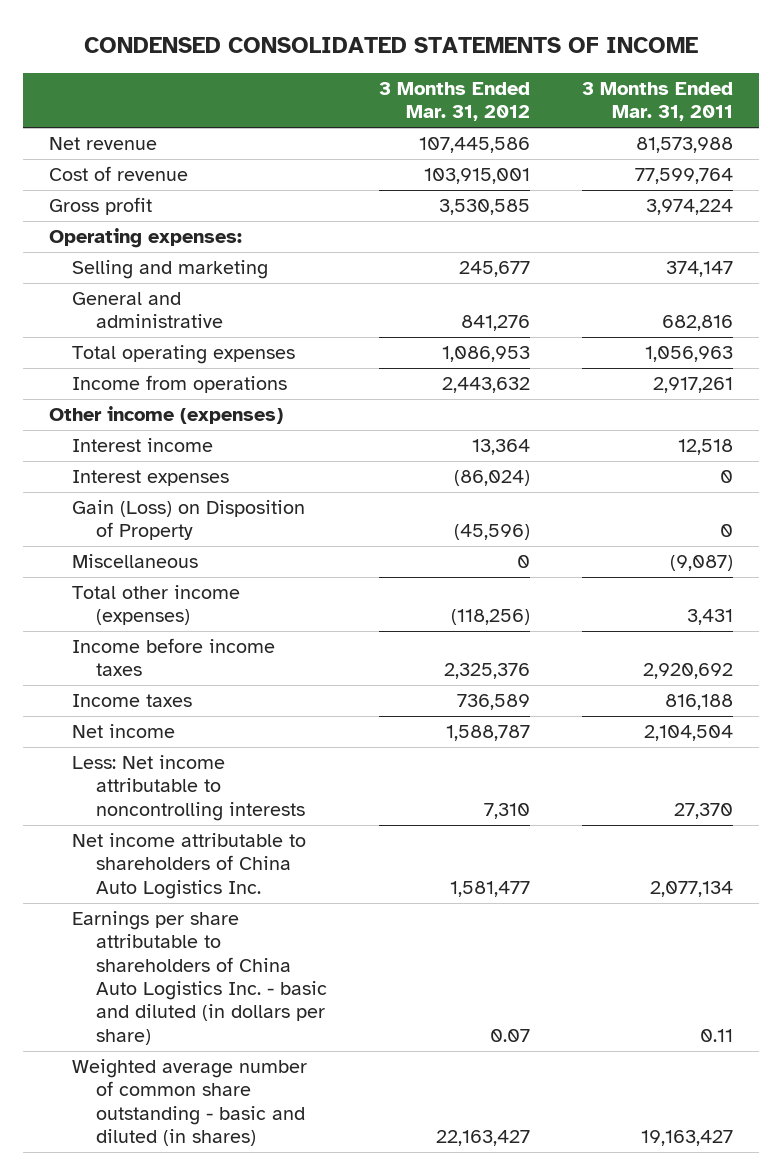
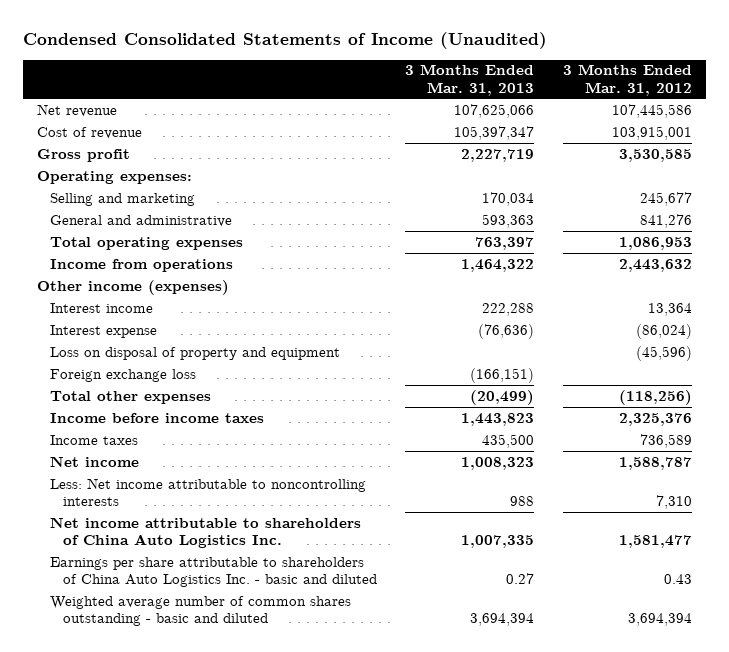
[83,37,698,54] CONDENSED CONSOLIDATED STATEMENTS OF INCOME -> [22,32,547,50] Condensed Consolidated Statements of Income (Unaudited)
[581,82,733,122] 3 Months Ended Mar. 31, 2011 -> none
none -> [405,64,535,96] 3 Months Ended Mar. 31, 2013
[72,554,199,569] Miscellaneous -> none
[72,470,230,487] Interest expenses -> [49,324,157,338] Interest expense
[72,500,306,541] Gain (Loss) on Disposition of Property -> [49,346,340,360] Loss on disposal of property and equipment
none -> [49,368,196,382] Foreign exchange loss
[72,585,241,626] Total other income (expenses) -> [49,390,211,404] Total other expenses
[72,911,327,1045] Earnings per share attributable to shareholders of China Auto Logistics Inc. - basic and diluted (in dollars per share) -> [49,556,377,588] Earnings per share attributable to shareholders of China Auto Logistics Inc. - basic and diluted
[489,1028,530,1042] 0.07 -> [663,574,692,585] 0.43
[72,1059,308,1147] Weighted average number of common share outstanding - basic and diluted (in shares) -> [49,595,351,627] Weighted average number of common shares outstanding - basic and diluted
[435,1130,530,1147] 22,163,427 -> [627,613,692,627] 3,694,394

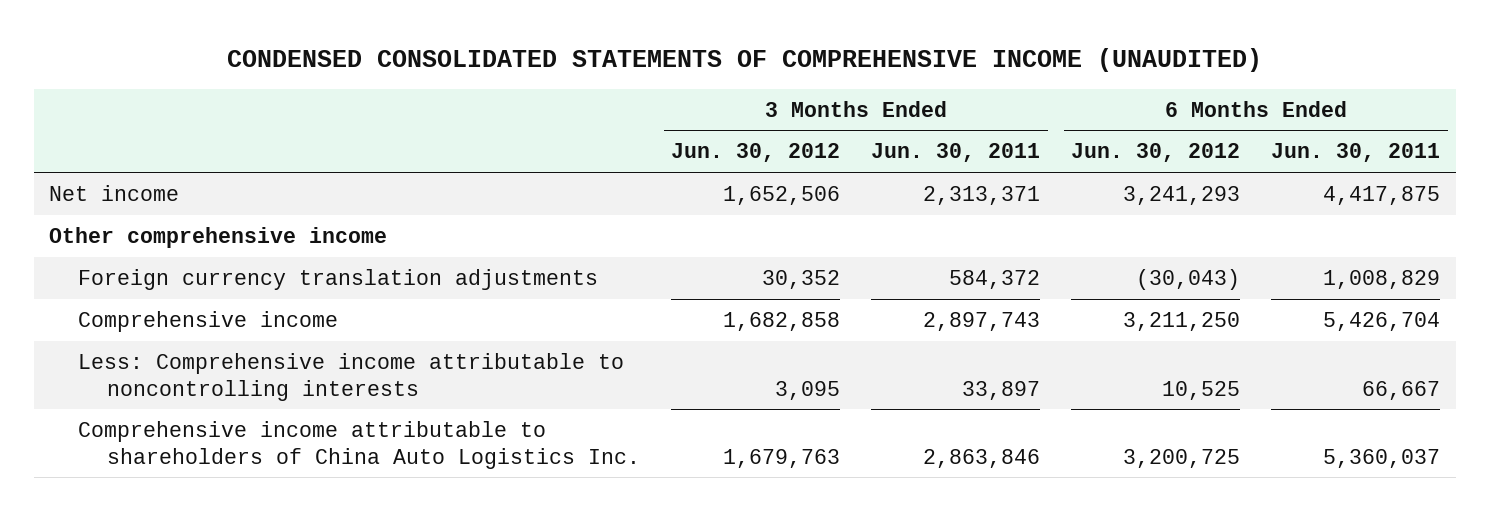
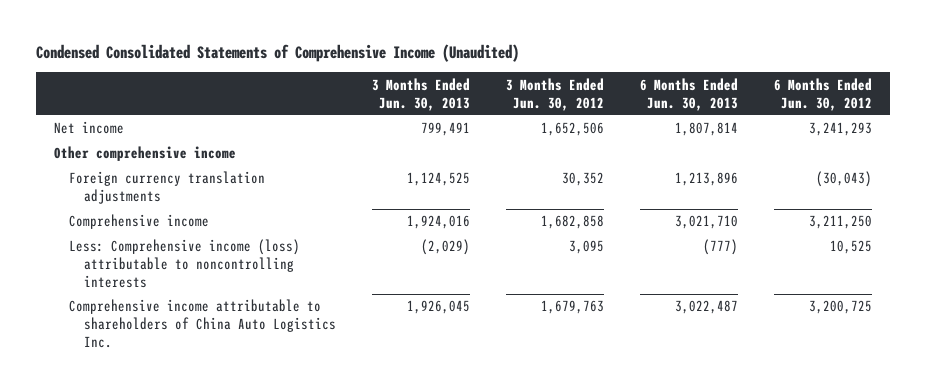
[226,48,1262,73] CONDENSED CONSOLIDATED STATEMENTS OF COMPREHENSIVE INCOME (UNAUDITED) -> [35,44,519,63] Condensed Consolidated Statements of Comprehensive Income (Unaudited)
[871,143,1041,163] Jun. 30, 2011 -> none
[1271,143,1441,163] Jun. 30, 2011 -> none
none -> [371,77,470,111] 3 Months Ended Jun. 30, 2013
none -> [639,77,738,111] 6 Months Ended Jun. 30, 2013
[78,352,625,401] Less: Comprehensive income attributable to noncontrolling interests -> [68,239,300,288] Less: Comprehensive income (loss) attributable to noncontrolling interests

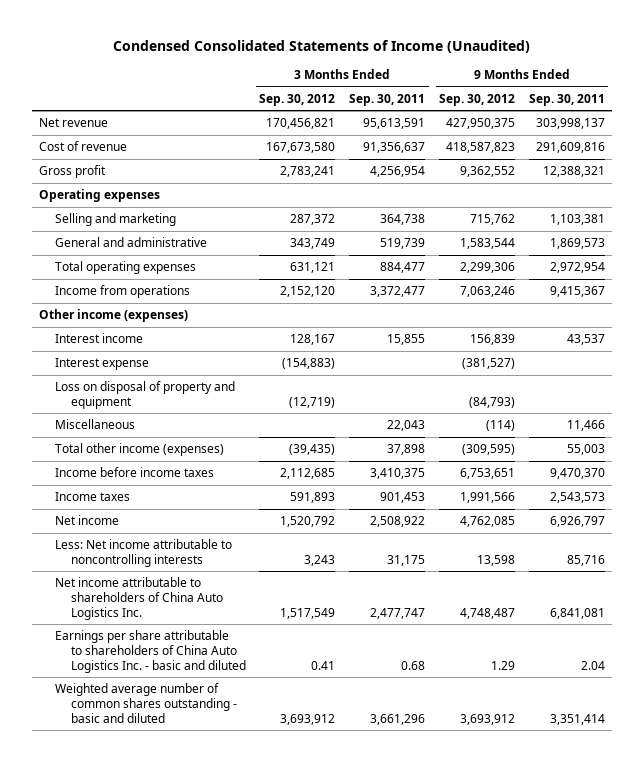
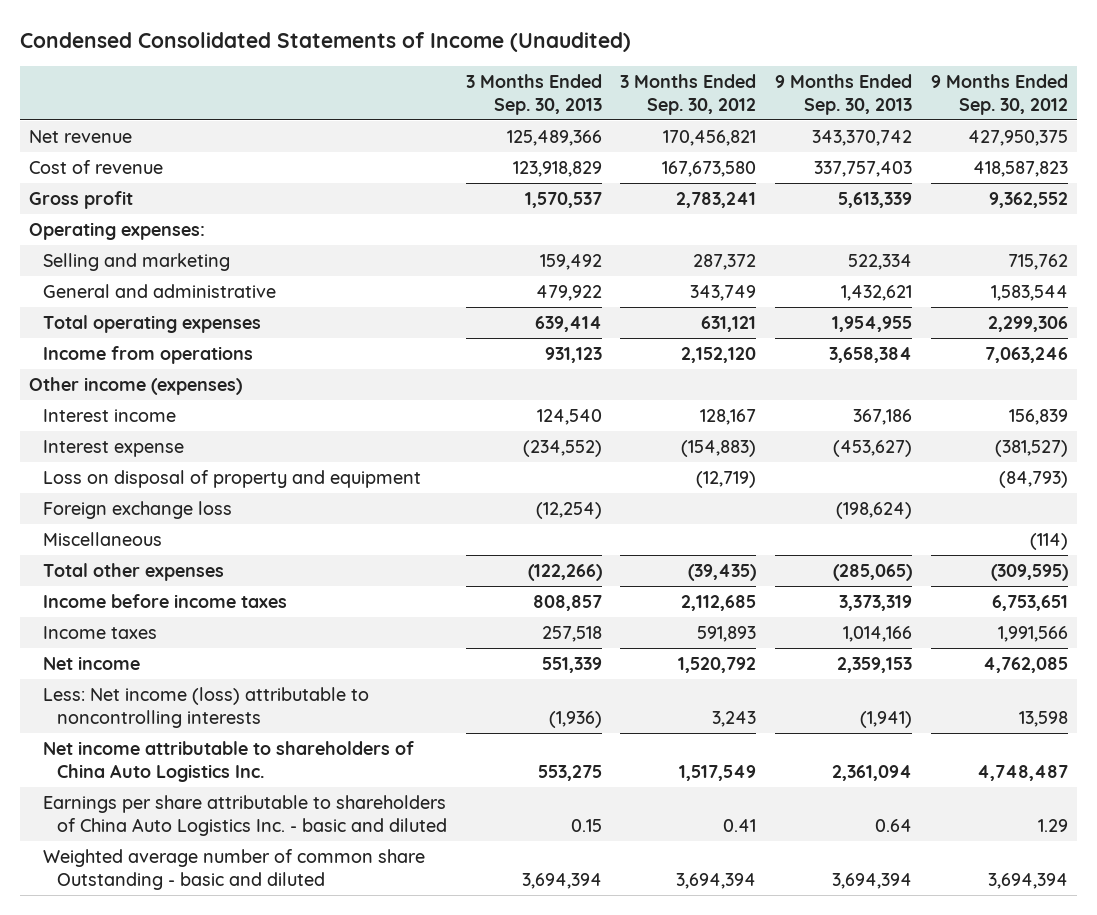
[349,93,426,106] Sep. 30, 2011 -> none
[528,93,605,106] Sep. 30, 2011 -> none
none -> [465,73,602,115] 3 Months Ended Sep. 30, 2013
none -> [774,73,912,115] 9 Months Ended Sep. 30, 2013
[38,189,160,203] Operating expenses -> [28,222,205,241] Operating expenses:
none -> [42,501,232,520] Foreign exchange loss
[54,443,224,457] Total other income (expenses) -> [42,563,224,582] Total other expenses
[54,539,232,567] Less: Net income attributable to noncontrolling interests -> [42,687,369,728] Less: Net income (loss) attributable to noncontrolling interests
[54,683,237,723] Weighted average number of common shares outstanding - basic and diluted -> [42,849,425,890] Weighted average number of common share Outstanding - basic and diluted
[280,713,336,725] 3,693,912 -> [676,872,757,889] 3,694,394
[459,713,515,725] 3,693,912 -> [987,872,1068,889] 3,694,394

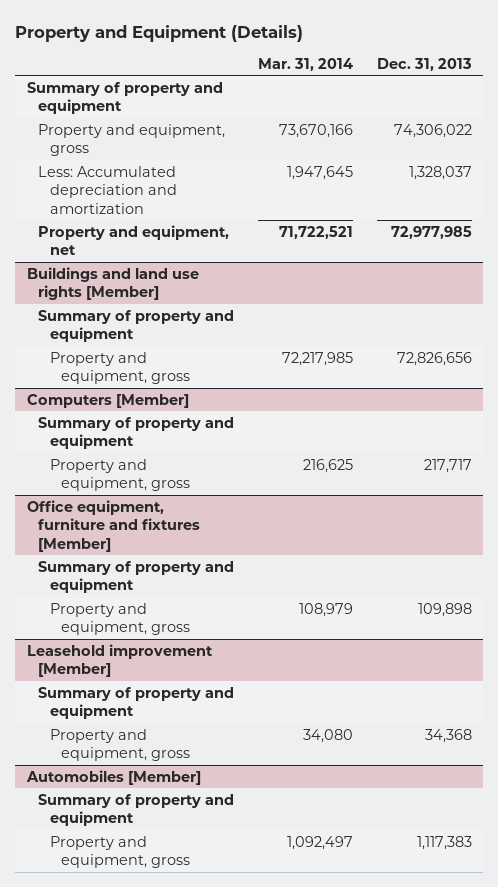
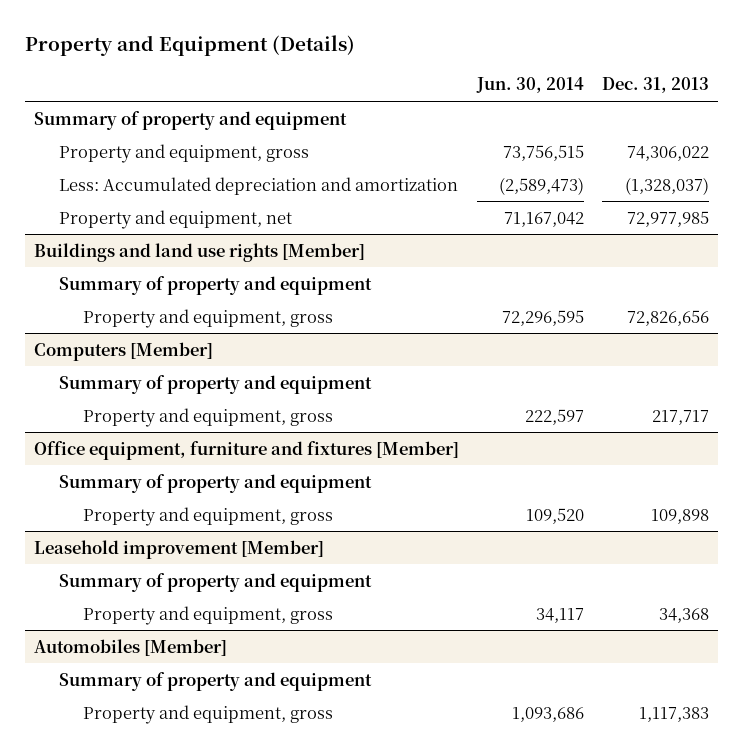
[257,57,353,71] Mar. 31, 2014 -> none
none -> [476,77,585,94] Jun. 30, 2014
[408,165,472,180] 1,328,037 -> [624,176,709,195] (1,328,037)

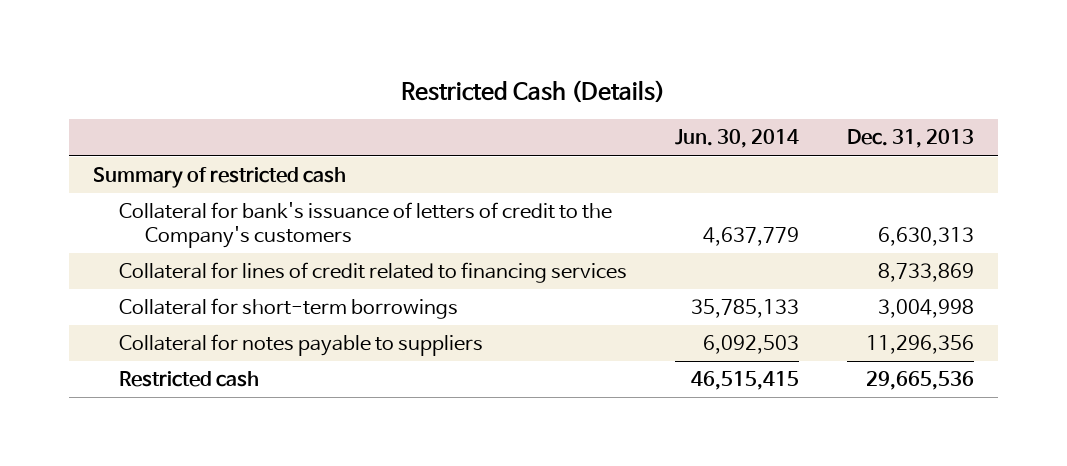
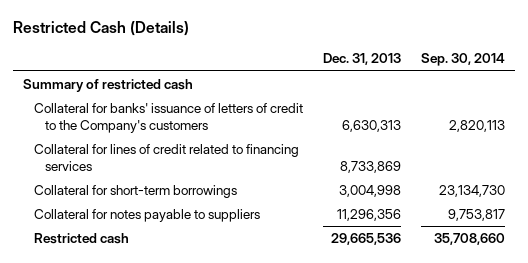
[674,129,799,149] Jun. 30, 2014 -> none
none -> [421,53,506,67] Sep. 30, 2014
[119,202,613,248] Collateral for bank's issuance of letters of credit to the Company's customers -> [33,102,303,134] Collateral for banks' issuance of letters of credit to the Company's customers

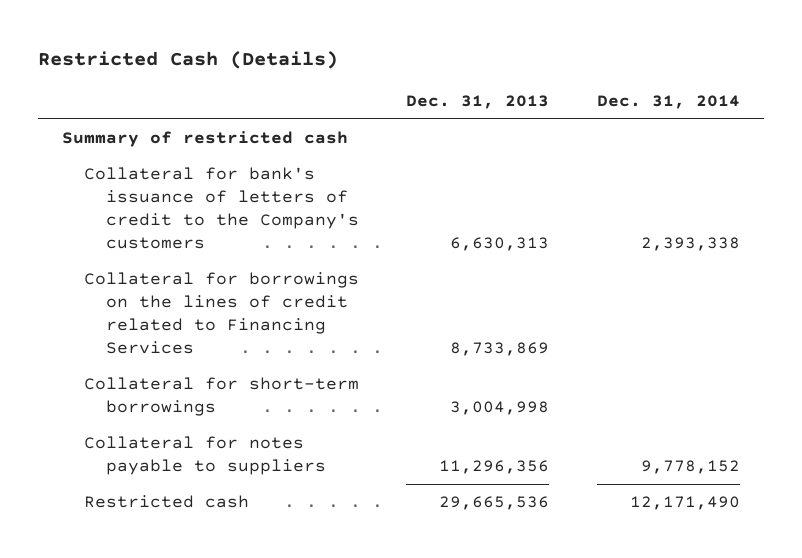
[421,53,506,67] Sep. 30, 2014 -> none
none -> [597,95,741,110] Dec. 31, 2014
[33,102,303,134] Collateral for banks' issuance of letters of credit to the Company's customers -> [83,167,359,250] Collateral for bank's issuance of letters of credit to the Company's customers
[33,143,299,172] Collateral for lines of credit related to financing services -> [83,272,359,355] Collateral for borrowings on the lines of credit related to Financing Services

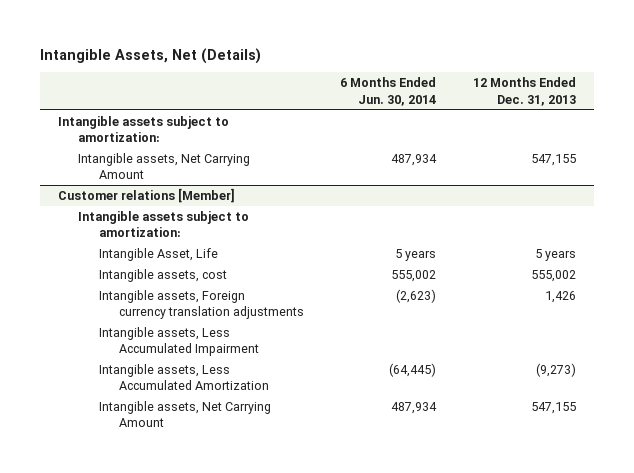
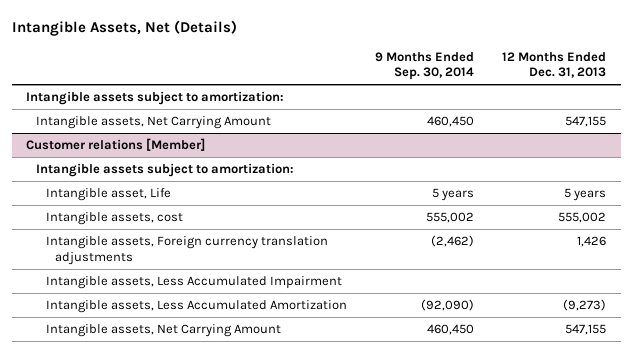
[340,77,437,106] 6 Months Ended Jun. 30, 2014 -> none
none -> [374,51,474,81] 9 Months Ended Sep. 30, 2014
[98,247,218,261] Intangible Asset, Life -> [45,188,171,202] Intangible asset, Life

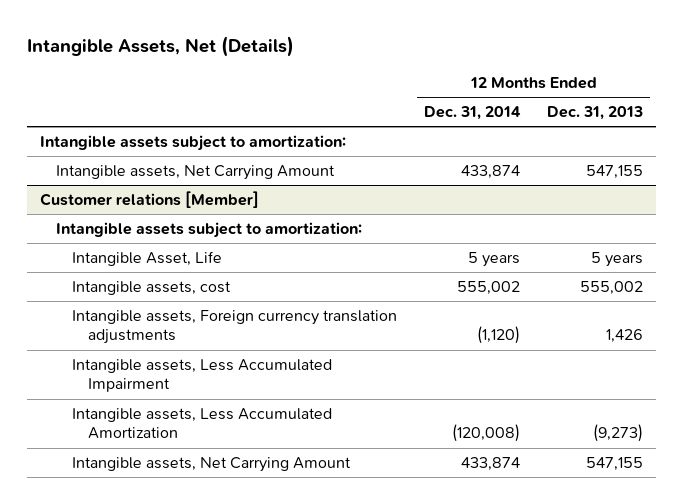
[374,51,474,81] 9 Months Ended Sep. 30, 2014 -> none
none -> [424,106,522,121] Dec. 31, 2014
[45,188,171,202] Intangible asset, Life -> [72,251,223,267] Intangible Asset, Life

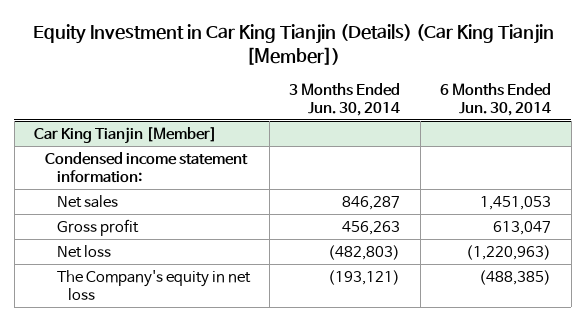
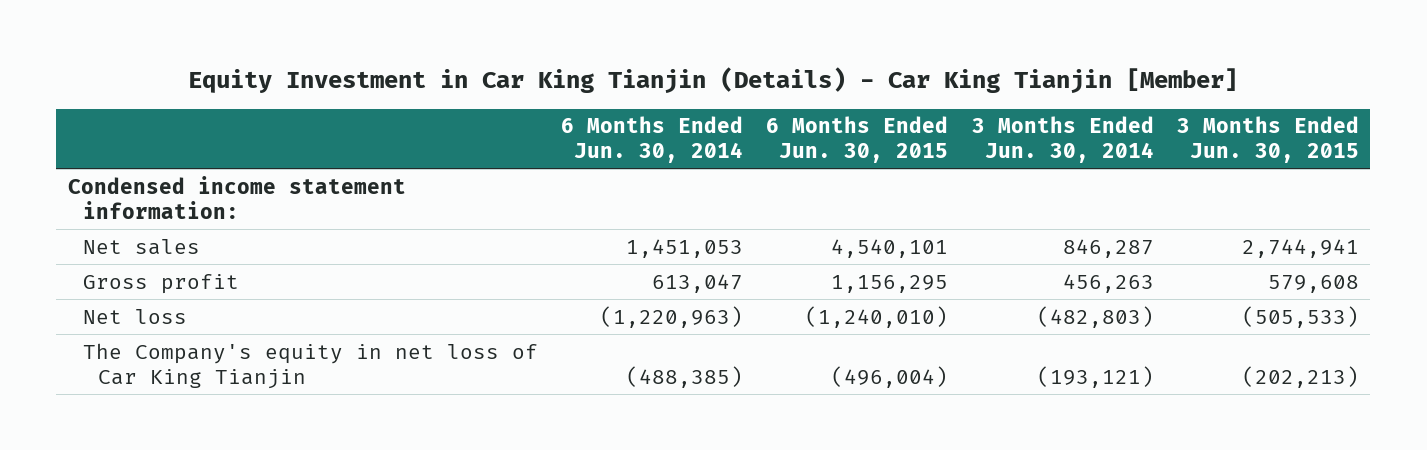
[32,24,554,65] Equity Investment in Car King Tianjin (Details) (Car King Tianjin [Member]) -> [188,67,1239,95] Equity Investment in Car King Tianjin (Details) - Car King Tianjin [Member]
none -> [766,116,949,164] 6 Months Ended Jun. 30, 2015
none -> [1176,116,1359,164] 3 Months Ended Jun. 30, 2015
[34,126,218,144] Car King Tianjin [Member] -> none
[56,269,251,300] The Company's equity in net loss -> [82,342,538,389] The Company's equity in net loss of Car King Tianjin

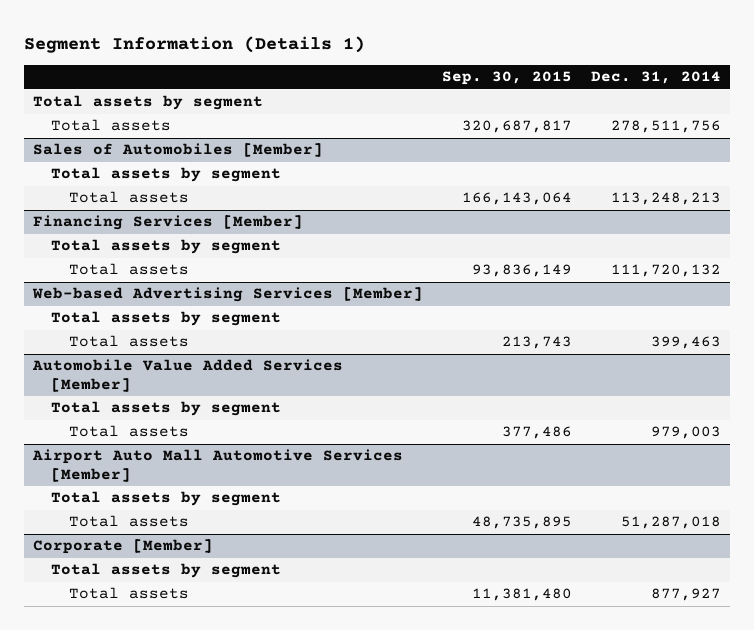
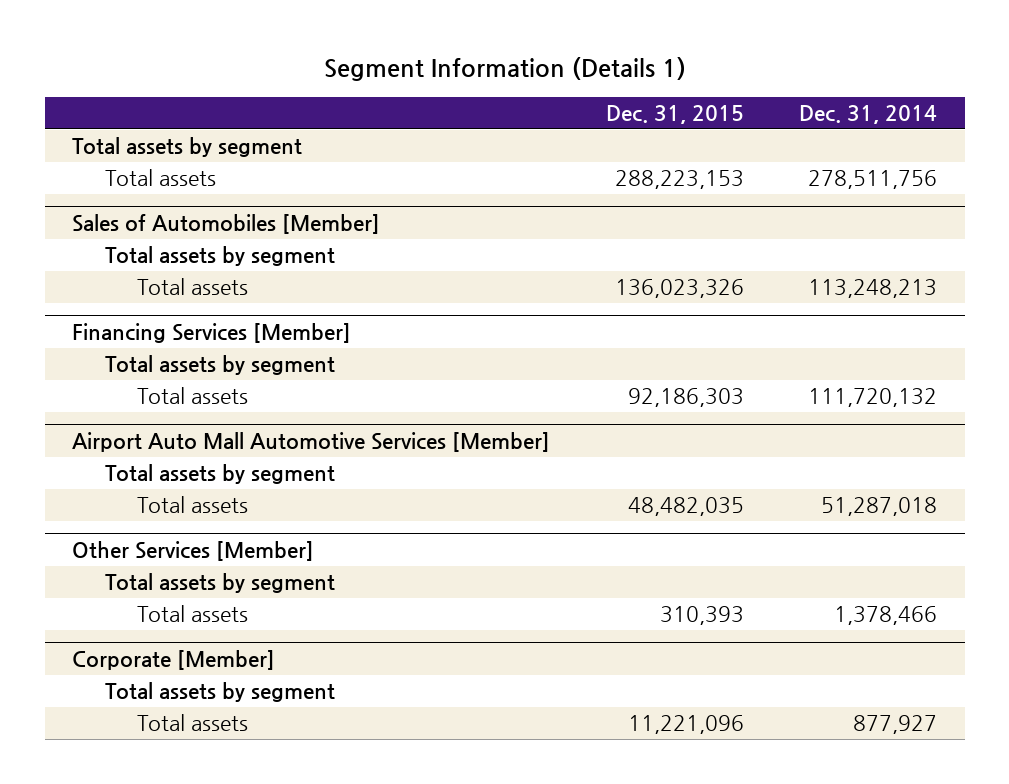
[442,71,573,86] Sep. 30, 2015 -> none
none -> [605,105,744,125] Dec. 31, 2015
[32,287,424,303] Web-based Advertising Services [Member] -> none
[51,311,282,327] Total assets by segment -> none
[69,335,190,348] Total assets -> none
[32,359,344,393] Automobile Value Added Services [Member] -> none
[51,401,282,417] Total assets by segment -> none
[69,425,190,438] Total assets -> none
none -> [72,540,315,561] Other Services [Member]
none -> [104,573,335,594] Total assets by segment
none -> [137,605,249,623] Total assets

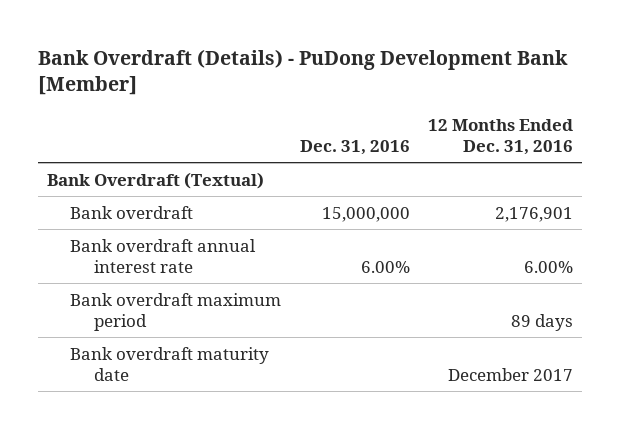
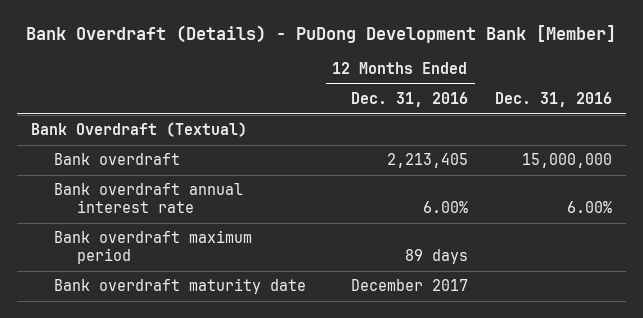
[494,206,573,222] 2,176,901 -> [386,153,468,169] 2,213,405

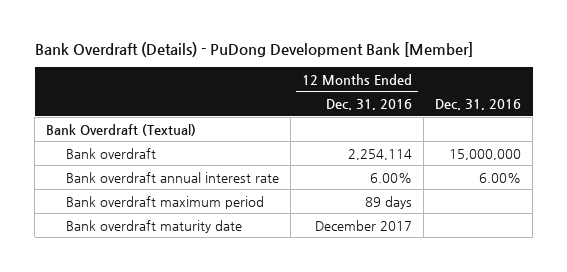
[386,153,468,169] 2,213,405 -> [348,148,413,160] 2,254,114

